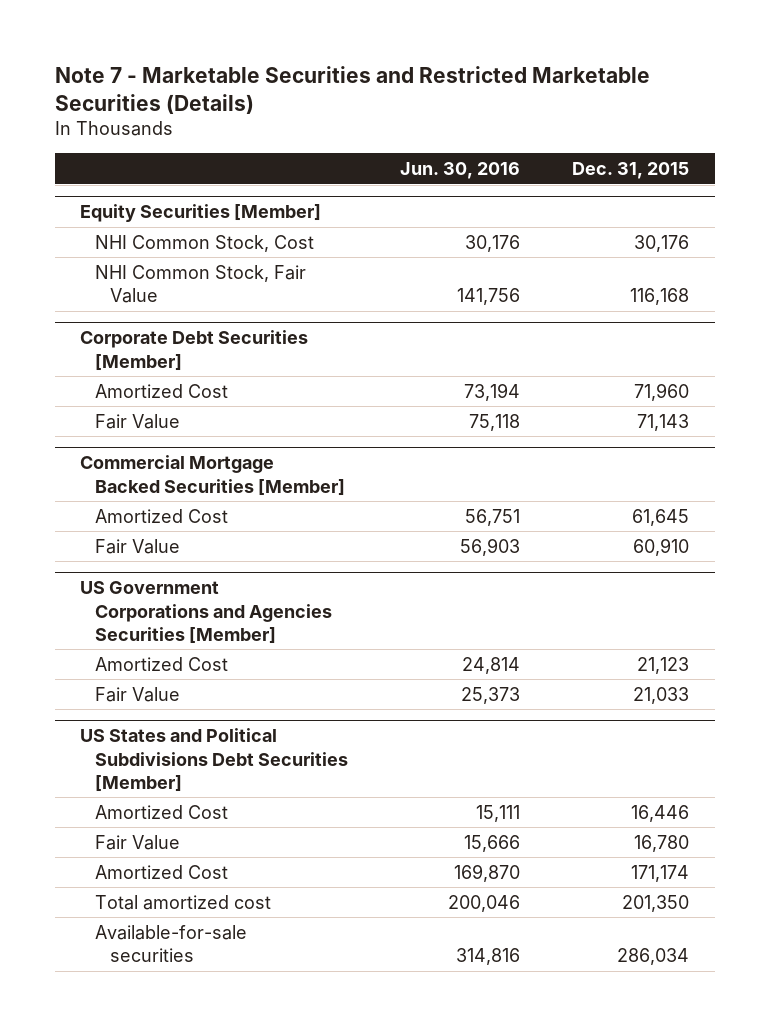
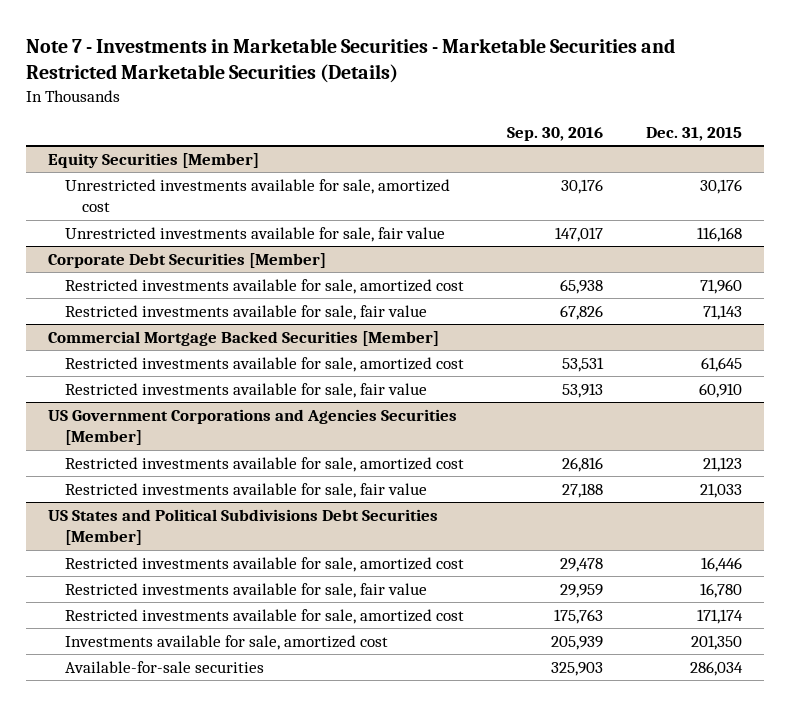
[54,65,650,114] Note 7 - Marketable Securities and Restricted Marketable Securities (Details) -> [26,37,676,84] Note 7 - Investments in Marketable Securities - Marketable Securities and Restricted Marketable Securities (Details)
[400,161,521,179] Jun. 30, 2016 -> none
none -> [506,126,603,141] Sep. 30, 2016
[95,234,315,252] NHI Common Stock, Cost -> [64,178,450,213] Unrestricted investments available for sale, amortized cost
[95,264,307,303] NHI Common Stock, Fair Value -> [64,226,445,242] Unrestricted investments available for sale, fair value
[95,383,229,398] Amortized Cost -> [64,278,464,294] Restricted investments available for sale, amortized cost
[95,413,181,429] Fair Value -> [64,304,427,320] Restricted investments available for sale, fair value
[95,508,229,523] Amortized Cost -> [64,356,464,372] Restricted investments available for sale, amortized cost
[95,538,181,554] Fair Value -> [64,382,427,398] Restricted investments available for sale, fair value
[95,656,229,671] Amortized Cost -> [64,456,464,472] Restricted investments available for sale, amortized cost
[95,686,181,702] Fair Value -> [64,482,427,498] Restricted investments available for sale, fair value
[95,804,229,819] Amortized Cost -> [64,556,464,572] Restricted investments available for sale, amortized cost
[95,834,181,850] Fair Value -> [64,582,427,598] Restricted investments available for sale, fair value
[95,864,229,879] Amortized Cost -> [64,608,464,624] Restricted investments available for sale, amortized cost
[95,894,272,910] Total amortized cost -> [64,634,388,650] Investments available for sale, amortized cost

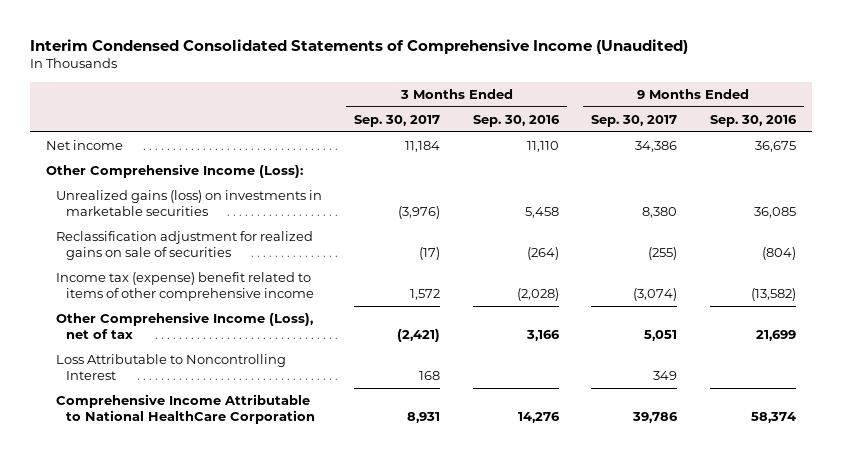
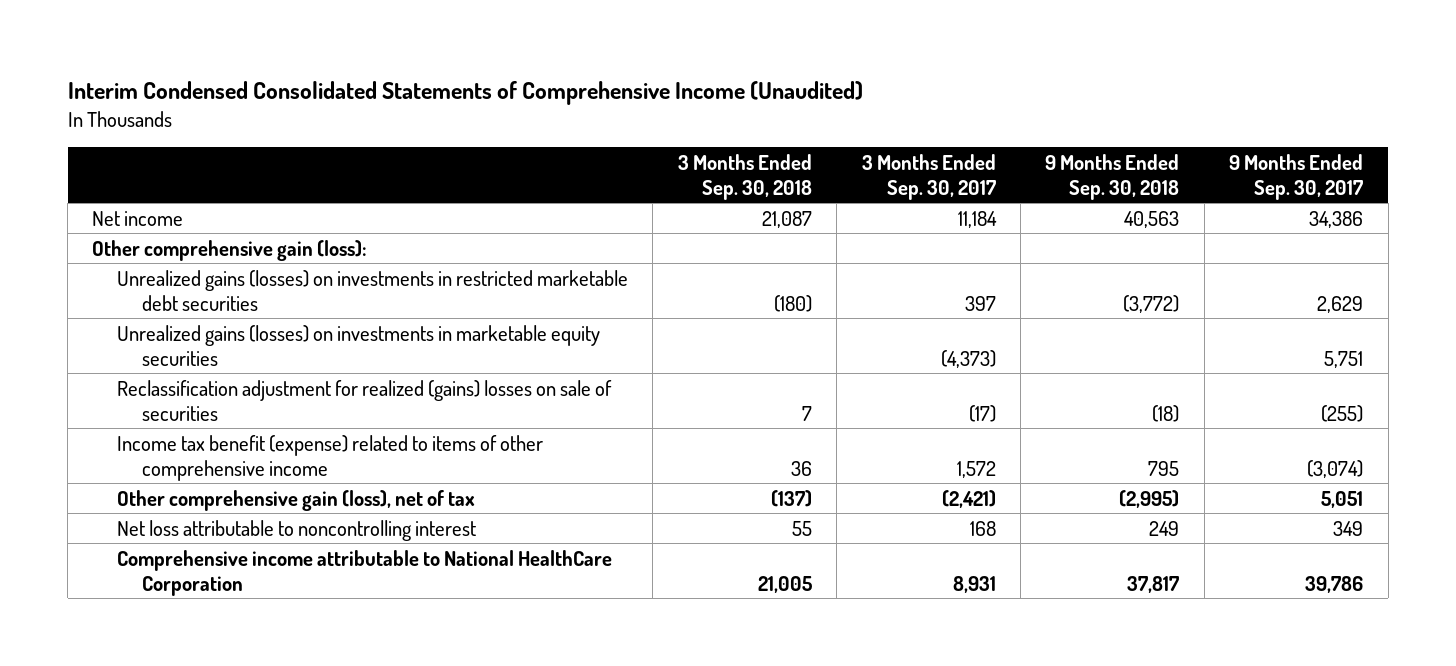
[472,114,560,127] Sep. 30, 2016 -> none
[709,114,797,127] Sep. 30, 2016 -> none
none -> [677,153,812,200] 3 Months Ended Sep. 30, 2018
none -> [1045,153,1180,200] 9 Months Ended Sep. 30, 2018
[46,164,304,179] Other Comprehensive Income (Loss): -> [92,239,368,261] Other comprehensive gain (loss):
none -> [117,269,629,311] Unrealized gains (losses) on investments in restricted marketable debt securities
[56,190,323,216] Unrealized gains (loss) on investments in marketable securities -> [117,324,601,366] Unrealized gains (losses) on investments in marketable equity securities
[398,205,441,219] (3,976) -> [940,349,996,368] (4,373)
[642,206,678,218] 8,380 -> [1324,350,1364,368] 5,751
[56,231,314,260] Reclassification adjustment for realized gains on sale of securities -> [117,379,613,421] Reclassification adjustment for realized (gains) losses on sale of securities
[56,272,314,301] Income tax (expense) benefit related to items of other comprehensive income -> [117,434,544,481] Income tax benefit (expense) related to items of other comprehensive income
[56,312,314,339] Other Comprehensive Income (Loss), net of tax -> [117,489,476,511] Other comprehensive gain (loss), net of tax
[56,354,287,380] Loss Attributable to Noncontrolling Interest -> [117,519,477,541] Net loss attributable to noncontrolling interest
[56,394,315,424] Comprehensive Income Attributable to National HealthCare Corporation -> [117,549,613,596] Comprehensive income attributable to National HealthCare Corporation

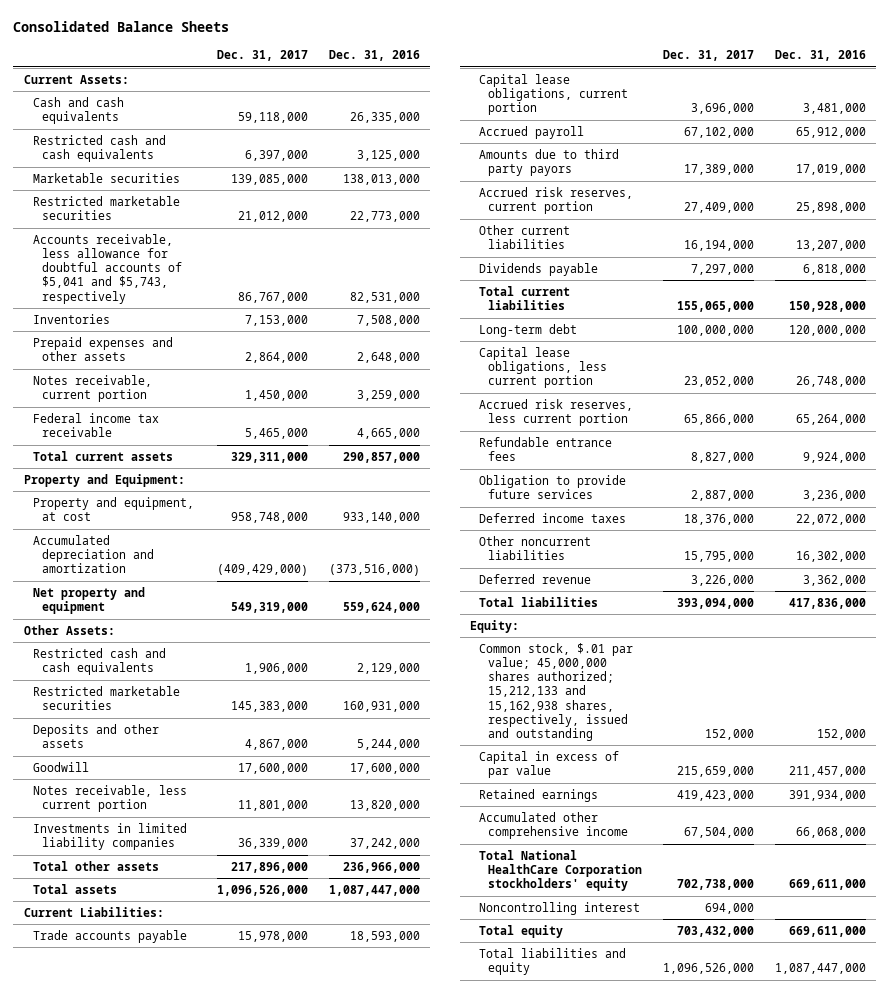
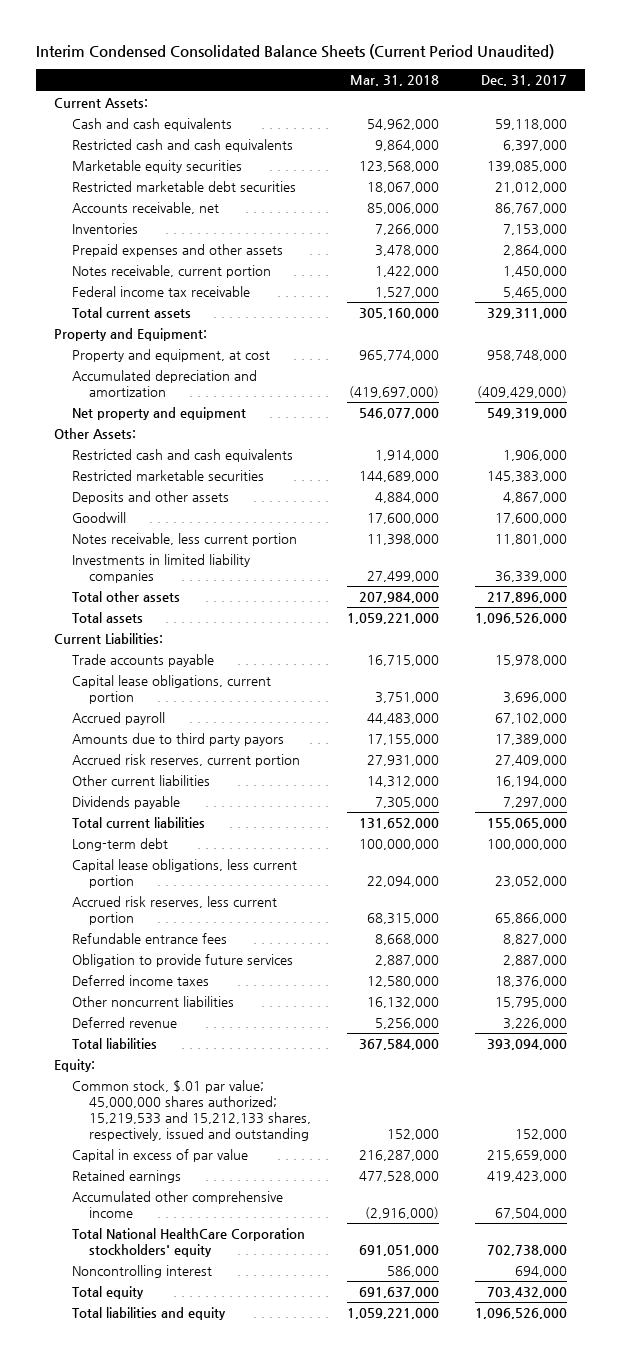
[13,20,230,32] Consolidated Balance Sheets -> [35,44,554,60] Interim Condensed Consolidated Balance Sheets (Current Period Unaudited)
[328,50,420,62] Dec. 31, 2016 -> none
none -> [350,75,440,87] Mar. 31, 2018
[32,172,180,183] Marketable securities -> [71,160,242,174] Marketable equity securities
[32,195,180,221] Restricted marketable securities -> [71,181,296,193] Restricted marketable debt securities
[32,233,182,304] Accounts receivable, less allowance for doubtful accounts of $5,041 and $5,743, respectively -> [71,202,219,215] Accounts receivable, net
[478,642,633,741] Common stock, $.01 par value; 45,000,000 shares authorized; 15,212,133 and 15,162,938 shares, respectively, issued and outstanding -> [71,1080,312,1141] Common stock, $.01 par value; 45,000,000 shares authorized; 15,219,533 and 15,212,133 shares, respectively, issued and outstanding

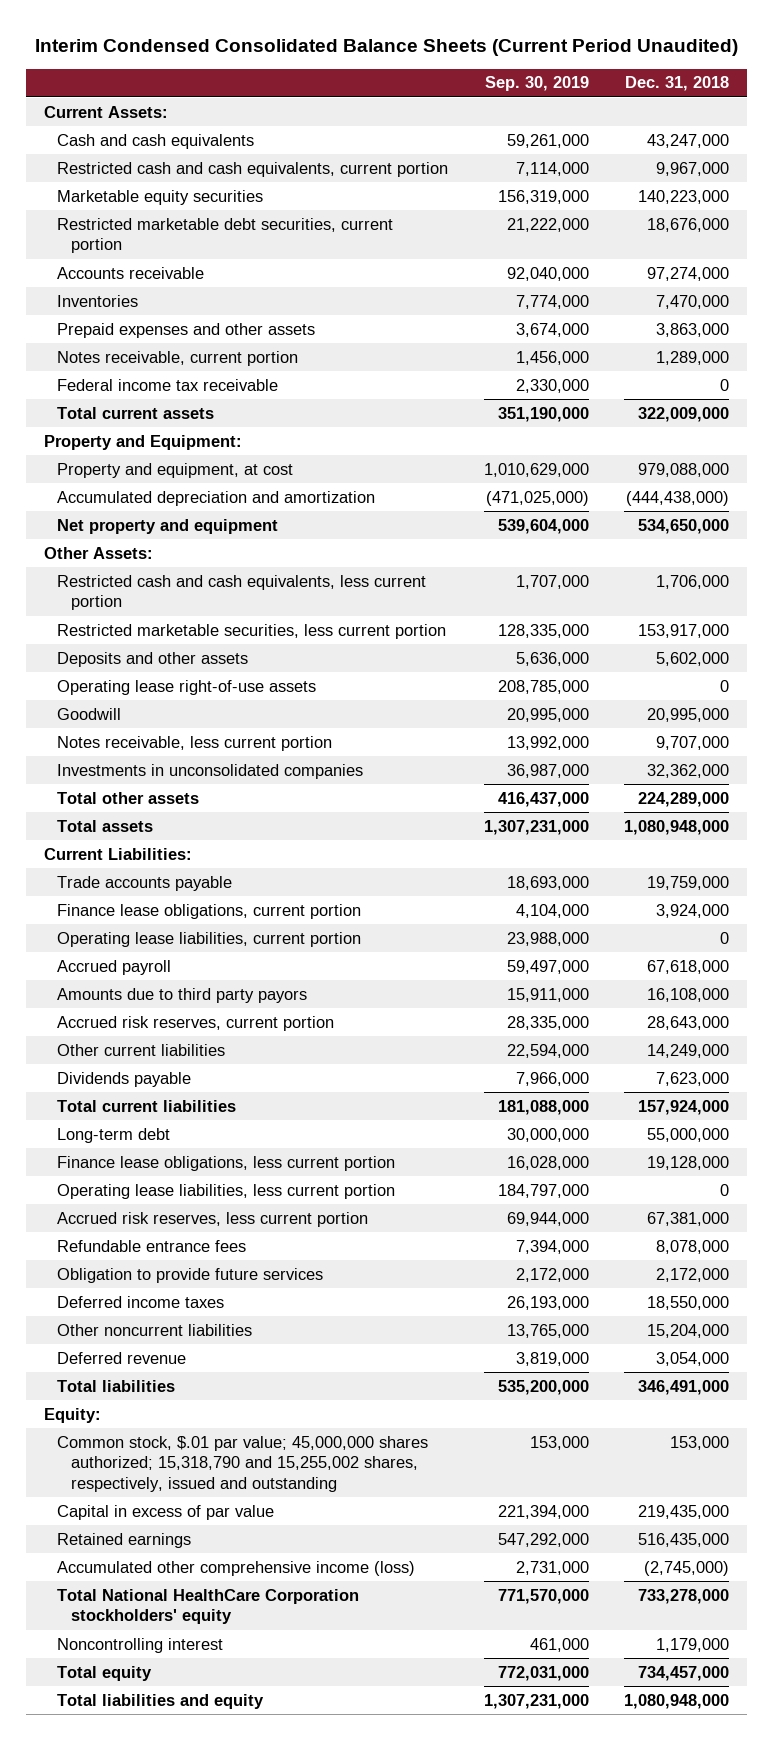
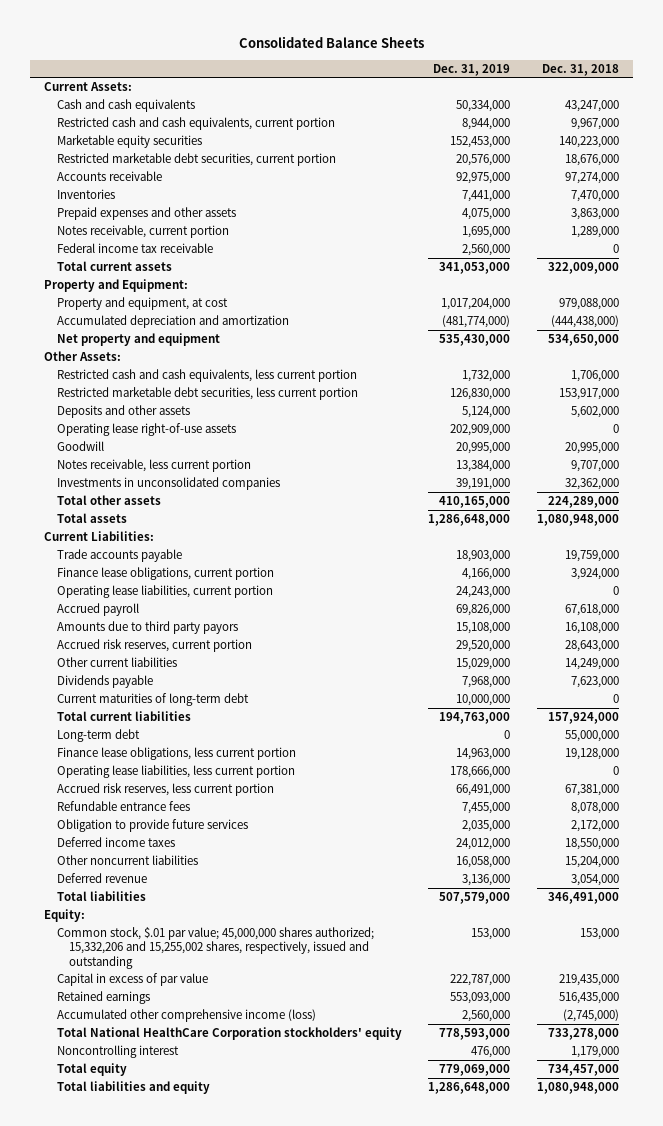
[34,39,738,57] Interim Condensed Consolidated Balance Sheets (Current Period Unaudited) -> [238,36,424,49] Consolidated Balance Sheets
[484,76,589,92] Sep. 30, 2019 -> none
none -> [433,63,511,76] Dec. 31, 2019
[57,623,447,639] Restricted marketable securities, less current portion -> [56,387,358,401] Restricted marketable debt securities, less current portion
none -> [56,693,249,707] Current maturities of long-term debt
[57,1435,429,1492] Common stock, $.01 par value; 45,000,000 shares authorized; 15,318,790 and 15,255,002 shares, respectively, issued and outstanding -> [56,927,374,969] Common stock, $.01 par value; 45,000,000 shares authorized; 15,332,206 and 15,255,002 shares, respectively, issued and outstanding

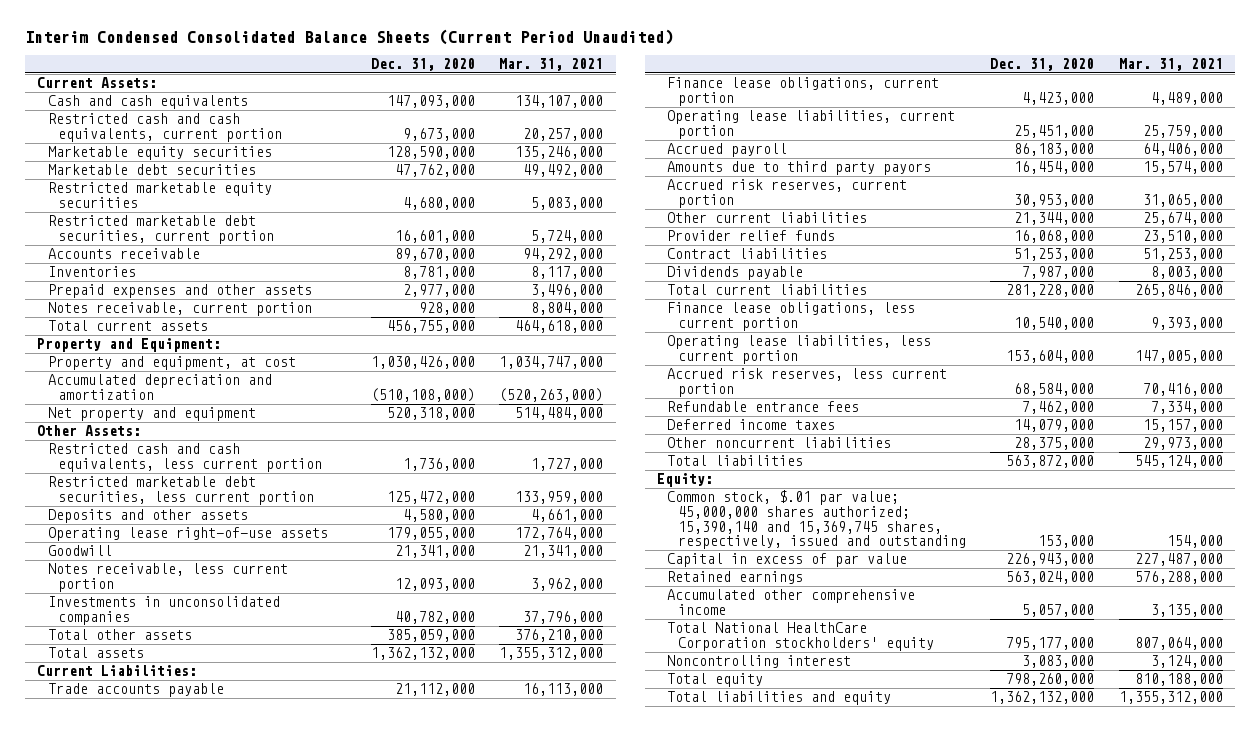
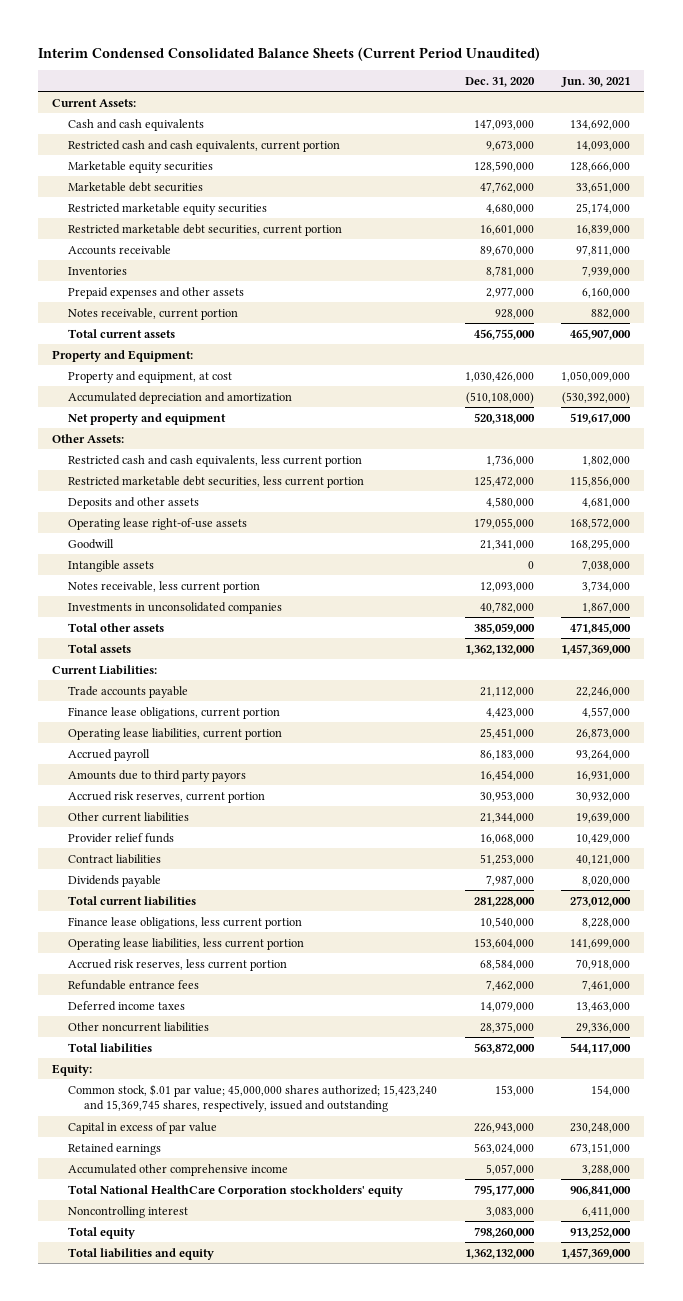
[499,57,604,71] Mar. 31, 2021 -> none
none -> [561,76,631,87] Jun. 30, 2021
none -> [68,559,155,572] Intangible assets
[667,490,966,550] Common stock, $.01 par value; 45,000,000 shares authorized; 15,390,140 and 15,369,745 shares, respectively, issued and outstanding -> [68,1083,438,1113] Common stock, $.01 par value; 45,000,000 shares authorized; 15,423,240 and 15,369,745 shares, respectively, issued and outstanding

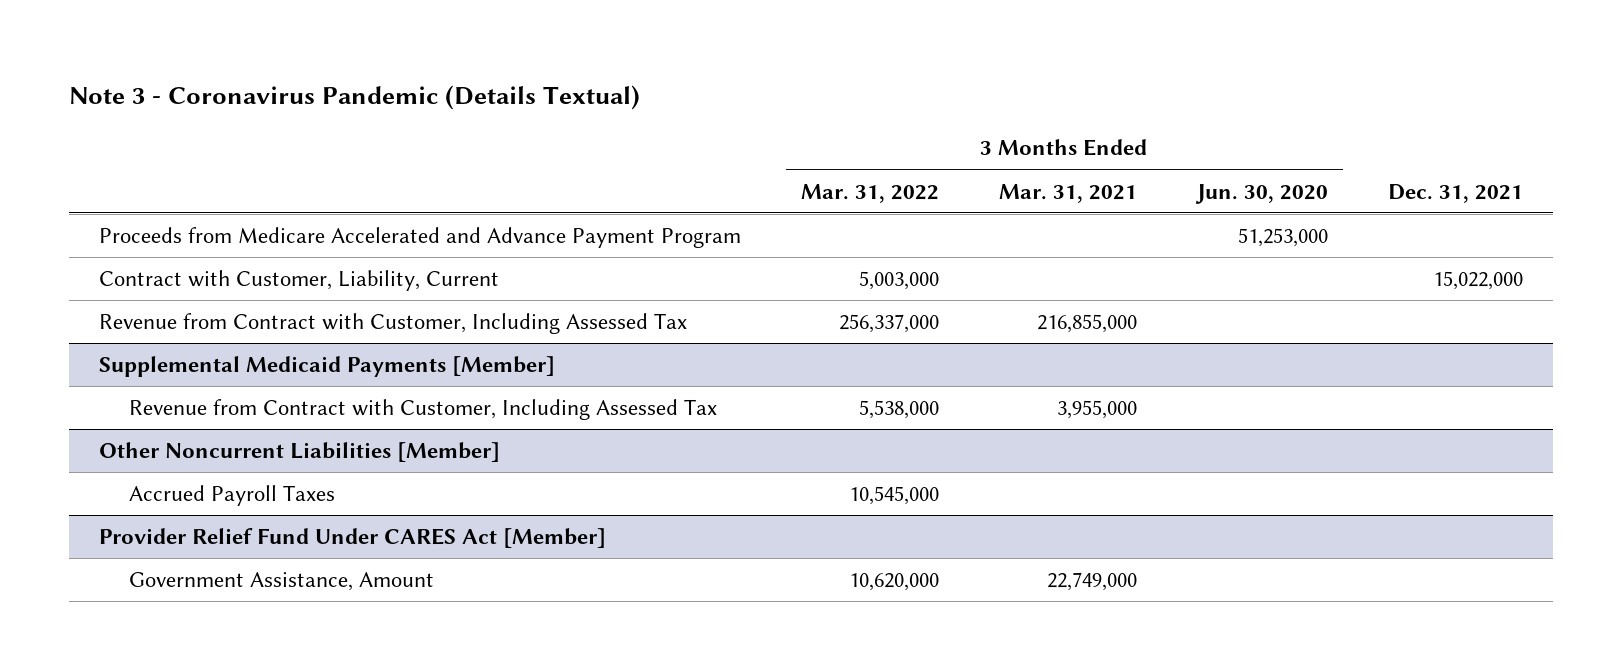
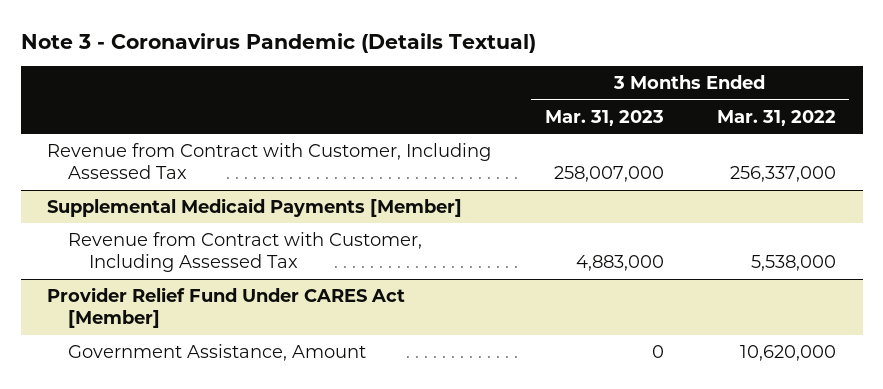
[998,183,1137,203] Mar. 31, 2021 -> none
[1194,183,1328,204] Jun. 30, 2020 -> none
[1387,183,1523,203] Dec. 31, 2021 -> none
none -> [544,109,664,126] Mar. 31, 2023
[98,226,741,248] Proceeds from Medicare Accelerated and Advance Payment Program -> none
[98,269,499,291] Contract with Customer, Liability, Current -> none
[98,441,500,462] Other Noncurrent Liabilities [Member] -> none
[129,484,336,506] Accrued Payroll Taxes -> none

